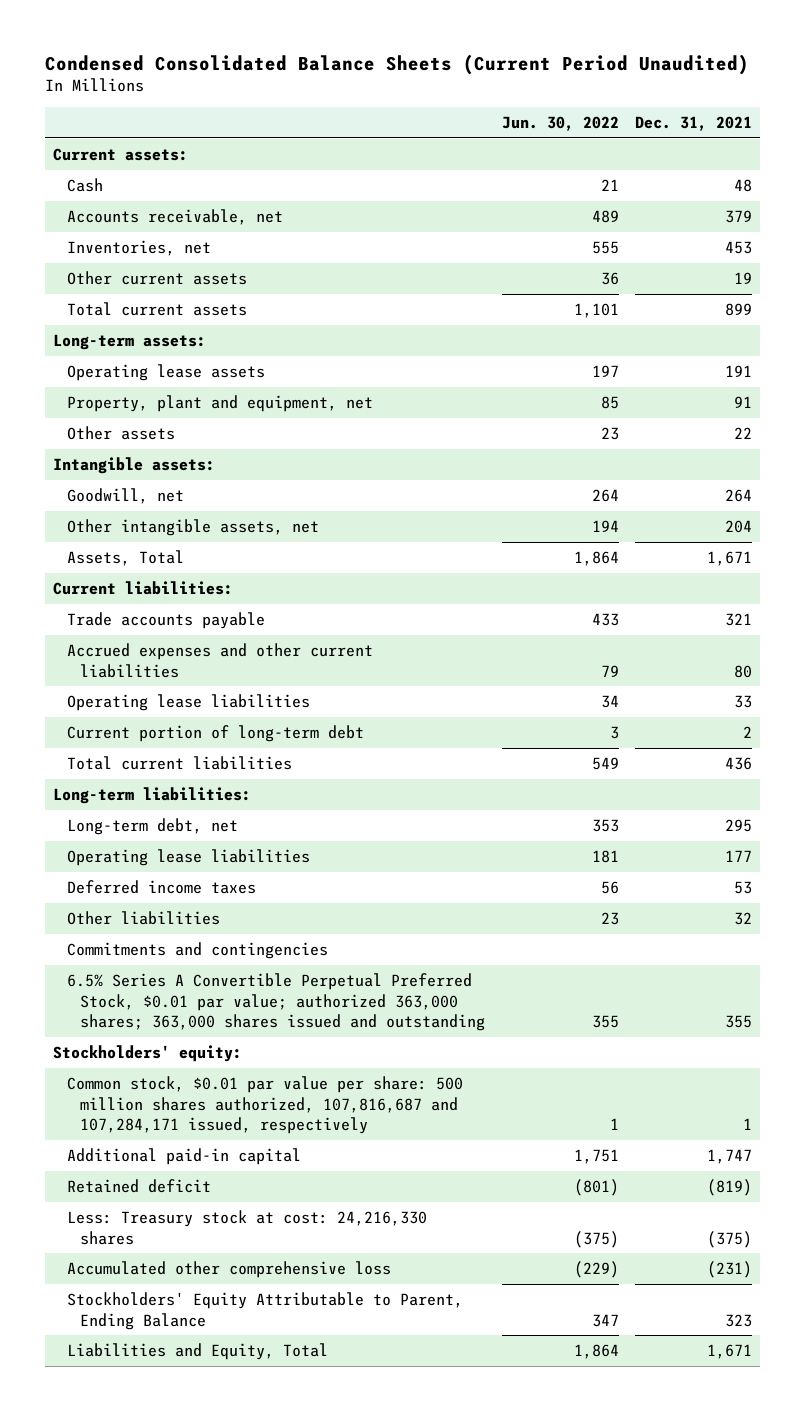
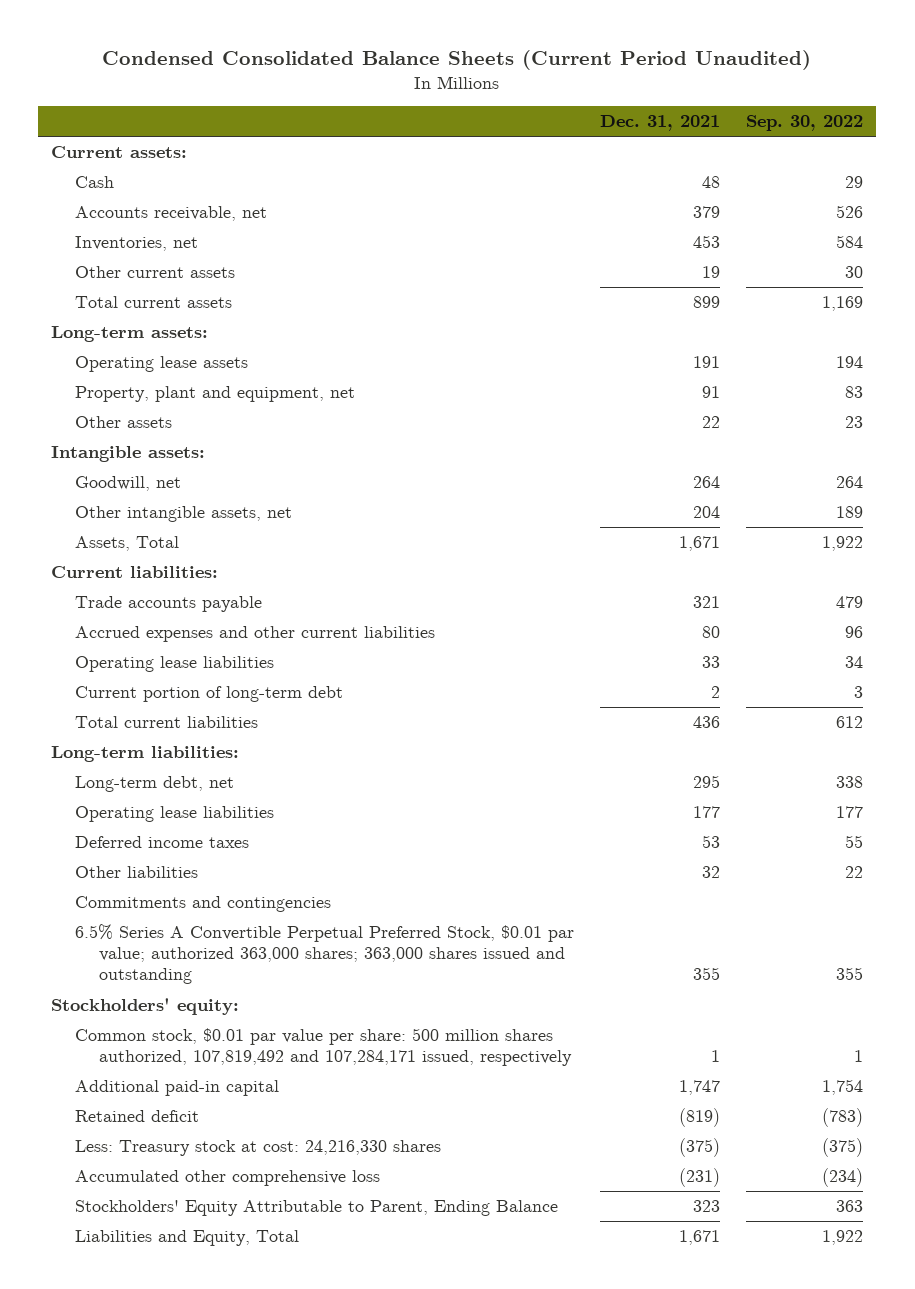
[501,116,619,132] Jun. 30, 2022 -> none
none -> [746,115,864,132] Sep. 30, 2022
[66,1075,463,1135] Common stock, $0.01 par value per share: 500 million shares authorized, 107,816,687 and 107,284,171 issued, respectively -> [75,1028,572,1067] Common stock, $0.01 par value per share: 500 million shares authorized, 107,819,492 and 107,284,171 issued, respectively

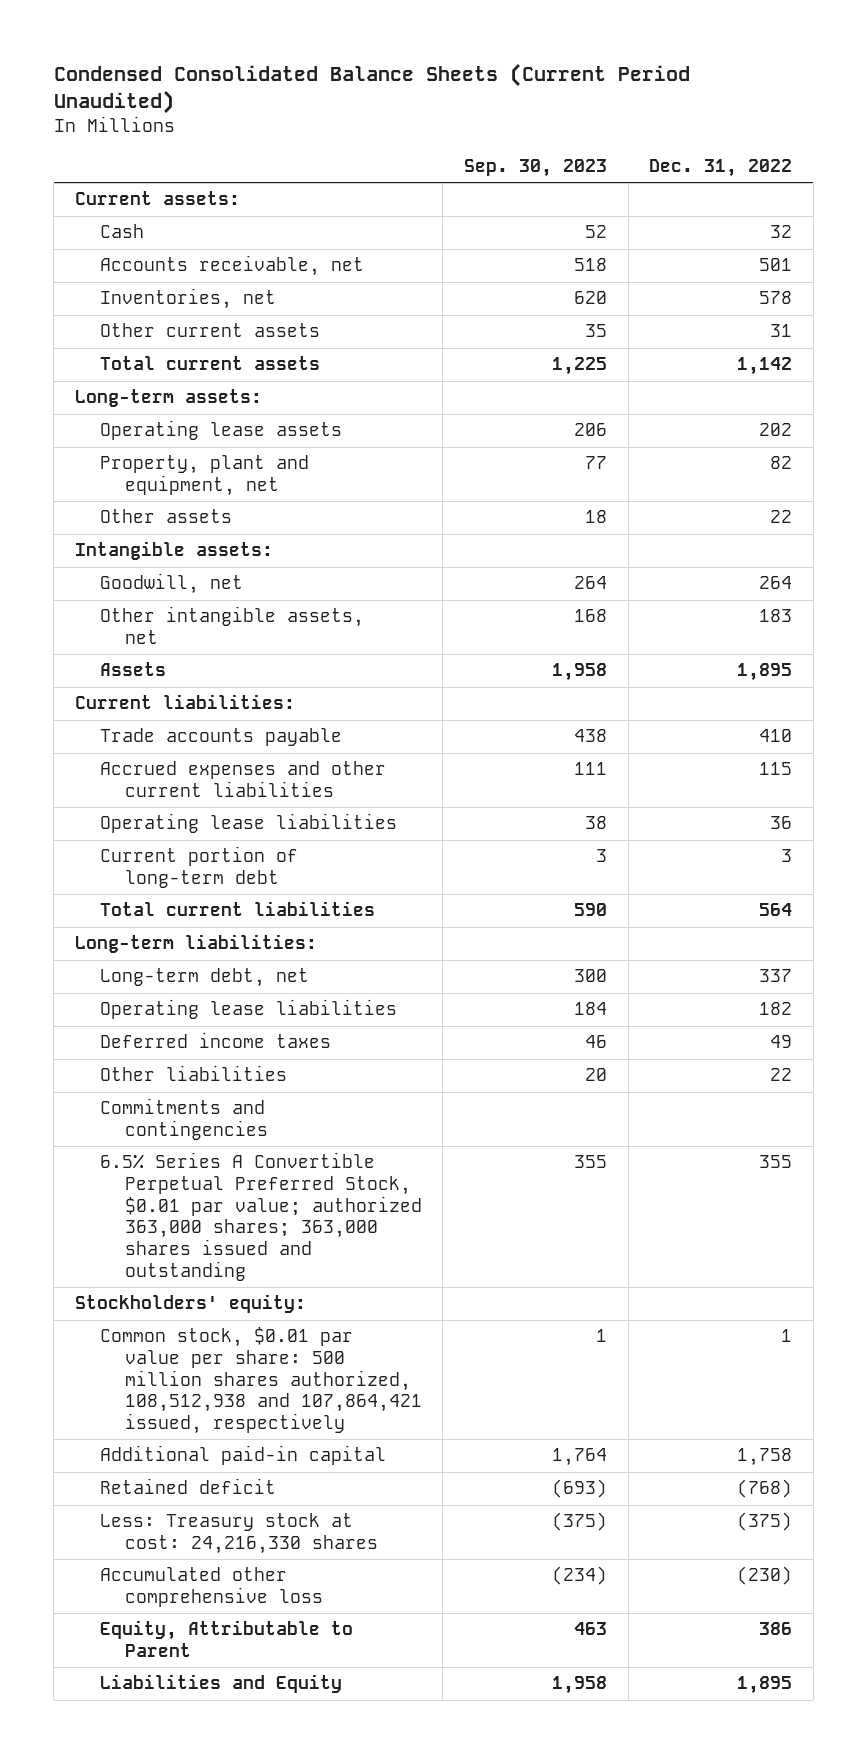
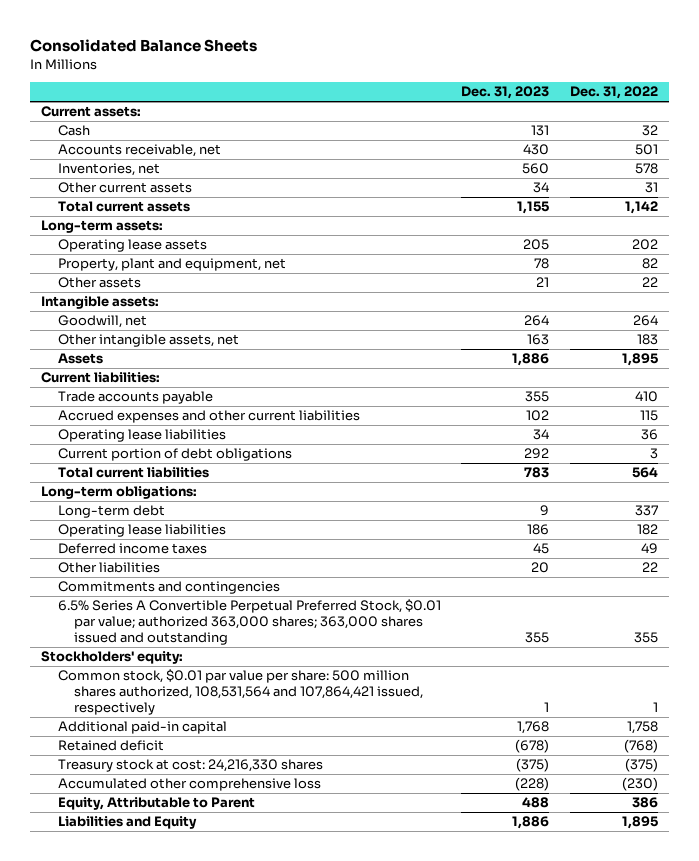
[53,63,690,115] Condensed Consolidated Balance Sheets (Current Period Unaudited) -> [30,38,258,52] Consolidated Balance Sheets
[464,159,608,178] Sep. 30, 2023 -> none
none -> [461,86,550,100] Dec. 31, 2023
[99,846,298,889] Current portion of long-term debt -> [57,448,292,462] Current portion of debt obligations
[75,934,318,954] Long-term liabilities: -> [40,486,197,500] Long-term obligations:
[99,968,309,988] Long-term debt, net -> [57,505,165,519] Long-term debt
[99,1327,422,1434] Common stock, $0.01 par value per share: 500 million shares authorized, 108,512,938 and 107,864,421 issued, respectively -> [57,669,424,716] Common stock, $0.01 par value per share: 500 million shares authorized, 108,531,564 and 107,864,421 issued, respectively
[99,1513,378,1555] Less: Treasury stock at cost: 24,216,330 shares -> [57,759,323,773] Treasury stock at cost: 24,216,330 shares

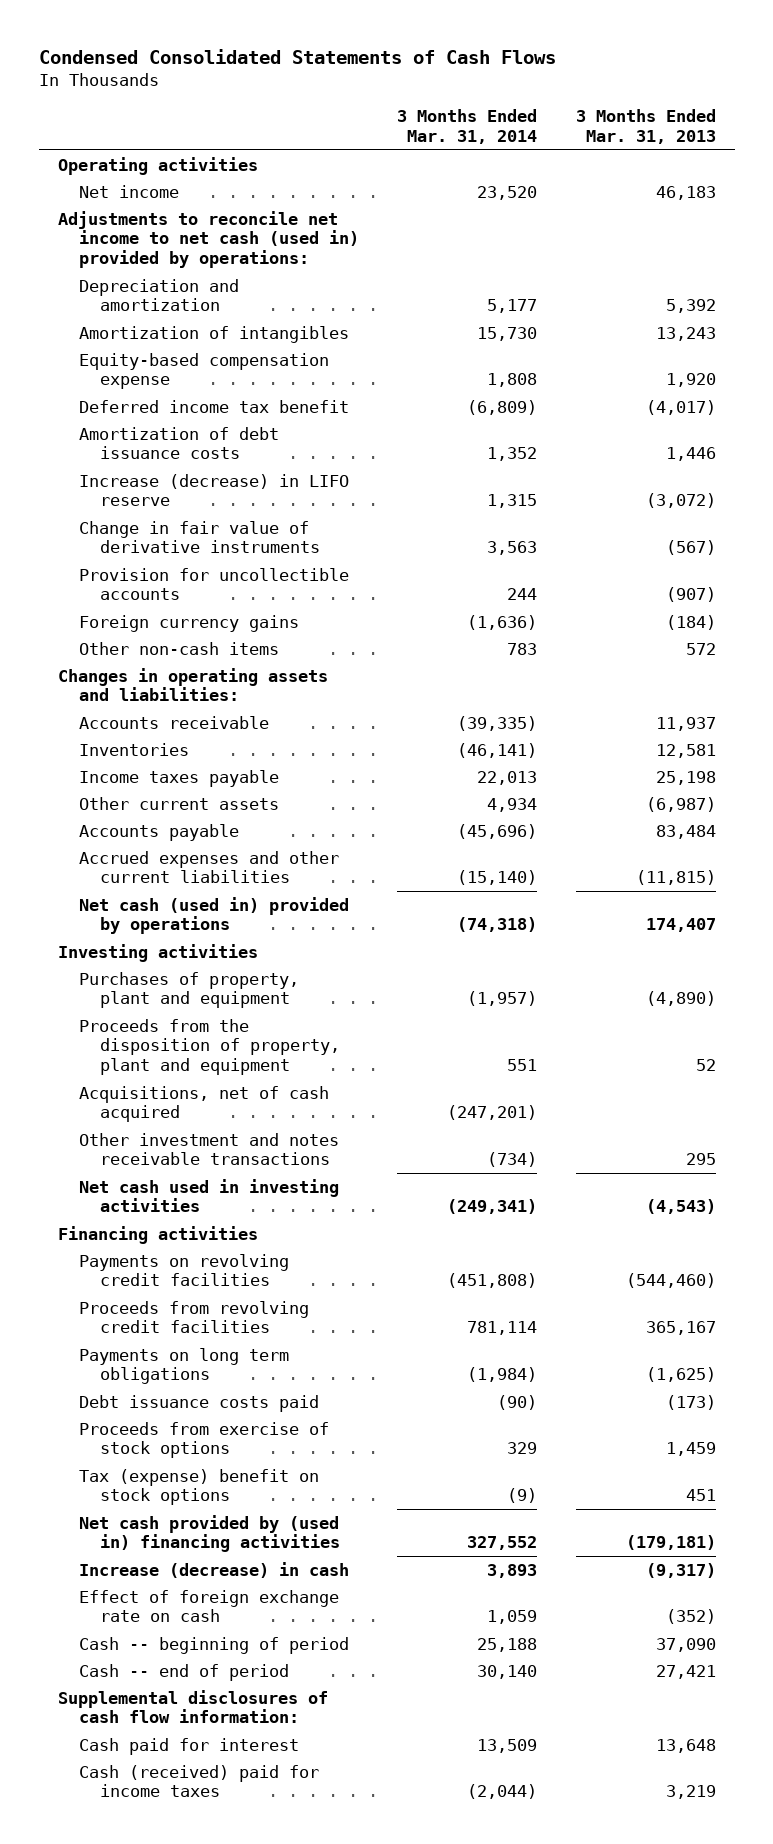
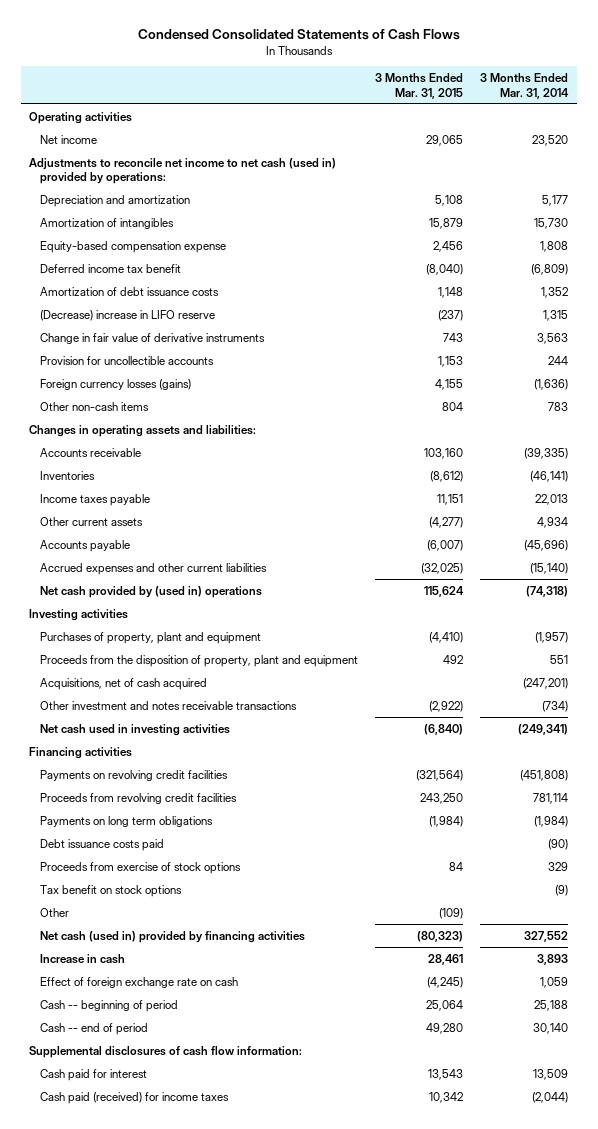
[575,109,716,144] 3 Months Ended Mar. 31, 2013 -> none
none -> [375,73,464,99] 3 Months Ended Mar. 31, 2015
[78,473,349,507] Increase (decrease) in LIFO reserve -> [39,309,215,321] (Decrease) increase in LIFO reserve
[78,614,299,632] Foreign currency gains -> [39,378,191,390] Foreign currency losses (gains)
[78,896,349,935] Net cash (used in) provided by operations -> [39,585,262,598] Net cash provided by (used in) operations
[78,1468,319,1506] Tax (expense) benefit on stock options -> [39,884,182,897] Tax benefit on stock options
none -> [39,907,69,917] Other
[78,1514,340,1553] Net cash provided by (used in) financing activities -> [39,930,305,943] Net cash (used in) provided by financing activities
[78,1561,349,1578] Increase (decrease) in cash -> [39,953,125,964] Increase in cash
[78,1764,319,1798] Cash (received) paid for income taxes -> [39,1091,229,1104] Cash paid (received) for income taxes

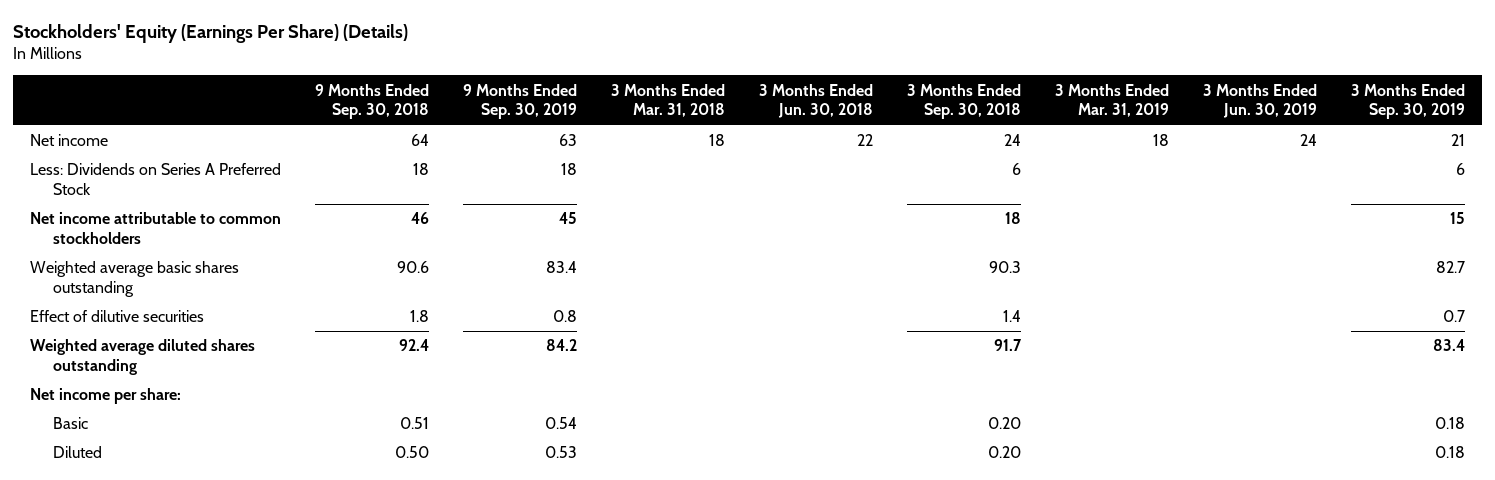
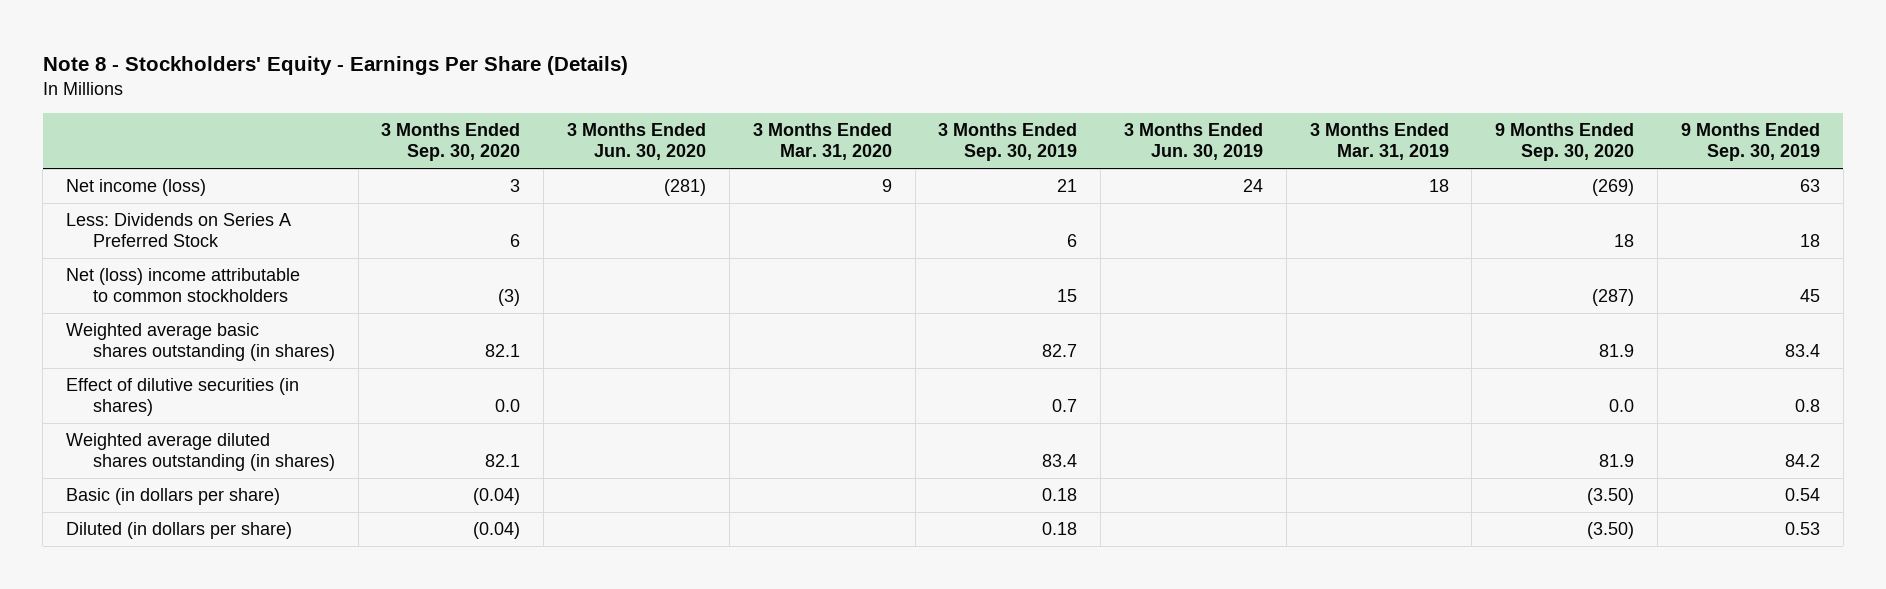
[12,23,408,43] Stockholders' Equity (Earnings Per Share) (Details) -> [42,55,628,75] Note 8 - Stockholders' Equity - Earnings Per Share (Details)
[314,83,429,120] 9 Months Ended Sep. 30, 2018 -> none
[611,83,726,118] 3 Months Ended Mar. 31, 2018 -> none
[759,83,874,119] 3 Months Ended Jun. 30, 2018 -> none
[907,83,1022,120] 3 Months Ended Sep. 30, 2018 -> none
none -> [381,123,521,162] 3 Months Ended Sep. 30, 2020
none -> [567,123,707,161] 3 Months Ended Jun. 30, 2020
none -> [752,123,892,161] 3 Months Ended Mar. 31, 2020
none -> [1495,123,1635,162] 9 Months Ended Sep. 30, 2020
[29,134,108,147] Net income -> [66,179,207,197] Net income (loss)
[29,388,181,405] Net income per share: -> none
[29,212,281,244] Net income attributable to common stockholders -> [66,268,301,303] Net (loss) income attributable to common stockholders
[29,261,239,297] Weighted average basic shares outstanding -> [66,323,335,362] Weighted average basic shares outstanding (in shares)
[29,310,204,323] Effect of dilutive securities -> [66,378,300,417] Effect of dilutive securities (in shares)
[29,339,255,375] Weighted average diluted shares outstanding -> [66,433,335,472] Weighted average diluted shares outstanding (in shares)
[53,417,89,430] Basic -> [66,488,281,506] Basic (in dollars per share)
[53,446,103,459] Diluted -> [66,522,293,540] Diluted (in dollars per share)

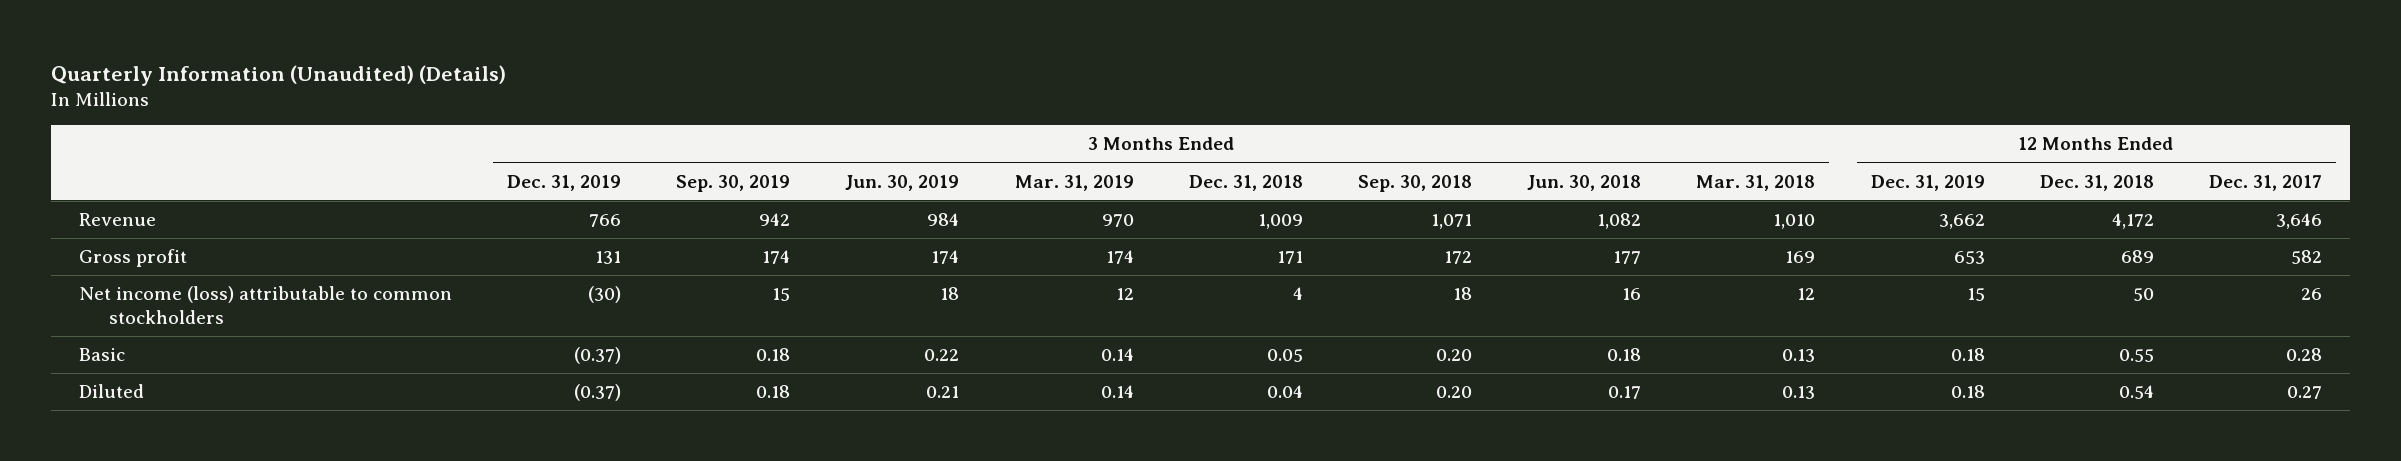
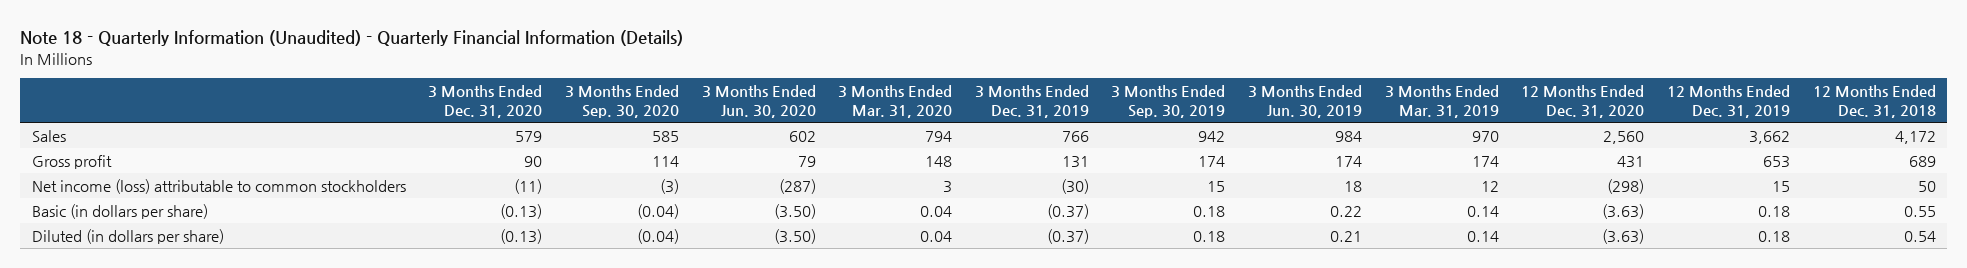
[51,64,507,86] Quarterly Information (Unaudited) (Details) -> [20,30,684,47] Note 18 - Quarterly Information (Unaudited) - Quarterly Financial Information (Details)
[1188,174,1303,191] Dec. 31, 2018 -> none
[1358,174,1473,192] Sep. 30, 2018 -> none
[1527,174,1642,191] Jun. 30, 2018 -> none
[1696,174,1816,191] Mar. 31, 2018 -> none
[2209,174,2323,191] Dec. 31, 2017 -> none
none -> [428,85,543,118] 3 Months Ended Dec. 31, 2020
none -> [564,85,679,118] 3 Months Ended Sep. 30, 2020
none -> [701,85,816,118] 3 Months Ended Jun. 30, 2020
none -> [838,85,953,118] 3 Months Ended Mar. 31, 2020
none -> [1521,85,1645,118] 12 Months Ended Dec. 31, 2020
[78,213,156,227] Revenue -> [31,129,66,142] Sales
[78,348,125,362] Basic -> [31,203,208,219] Basic (in dollars per share)
[78,384,144,399] Diluted -> [31,228,224,244] Diluted (in dollars per share)

